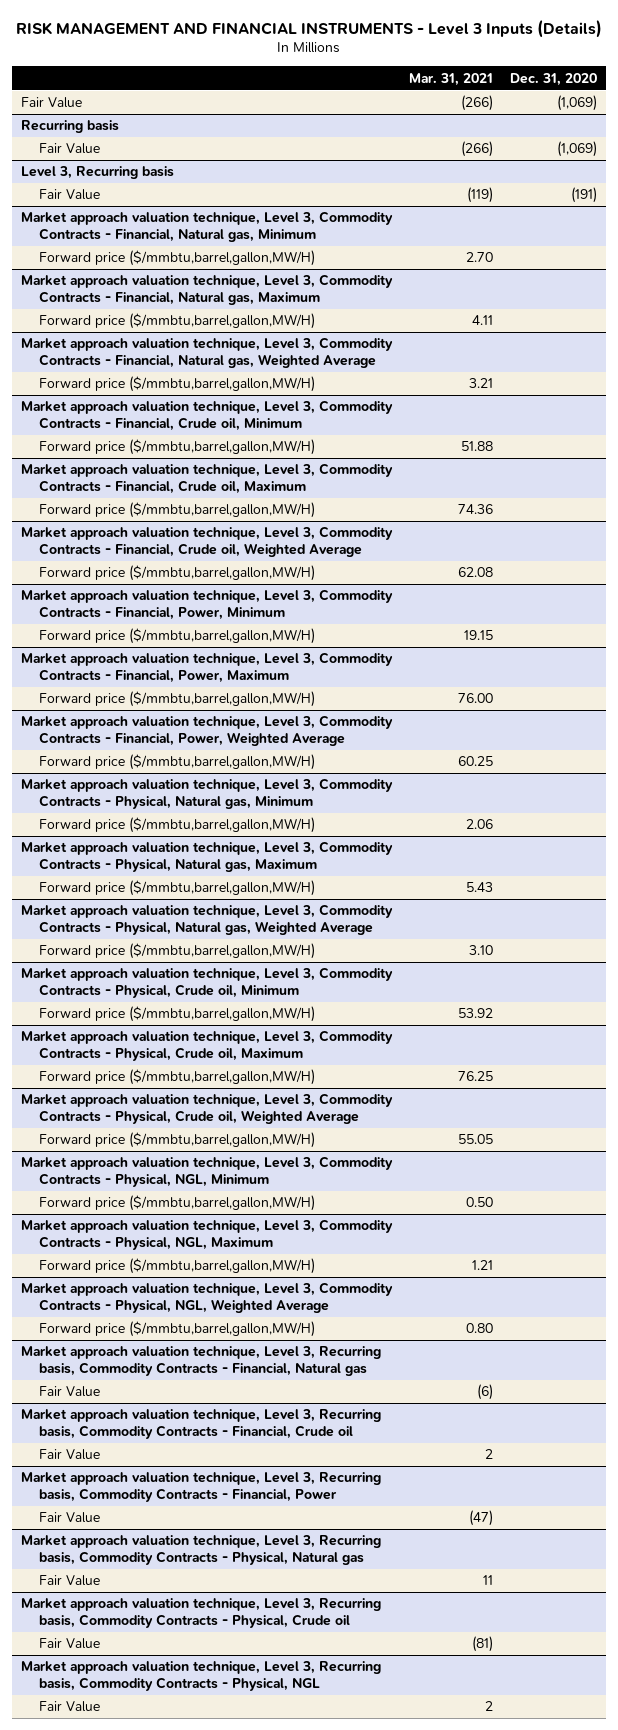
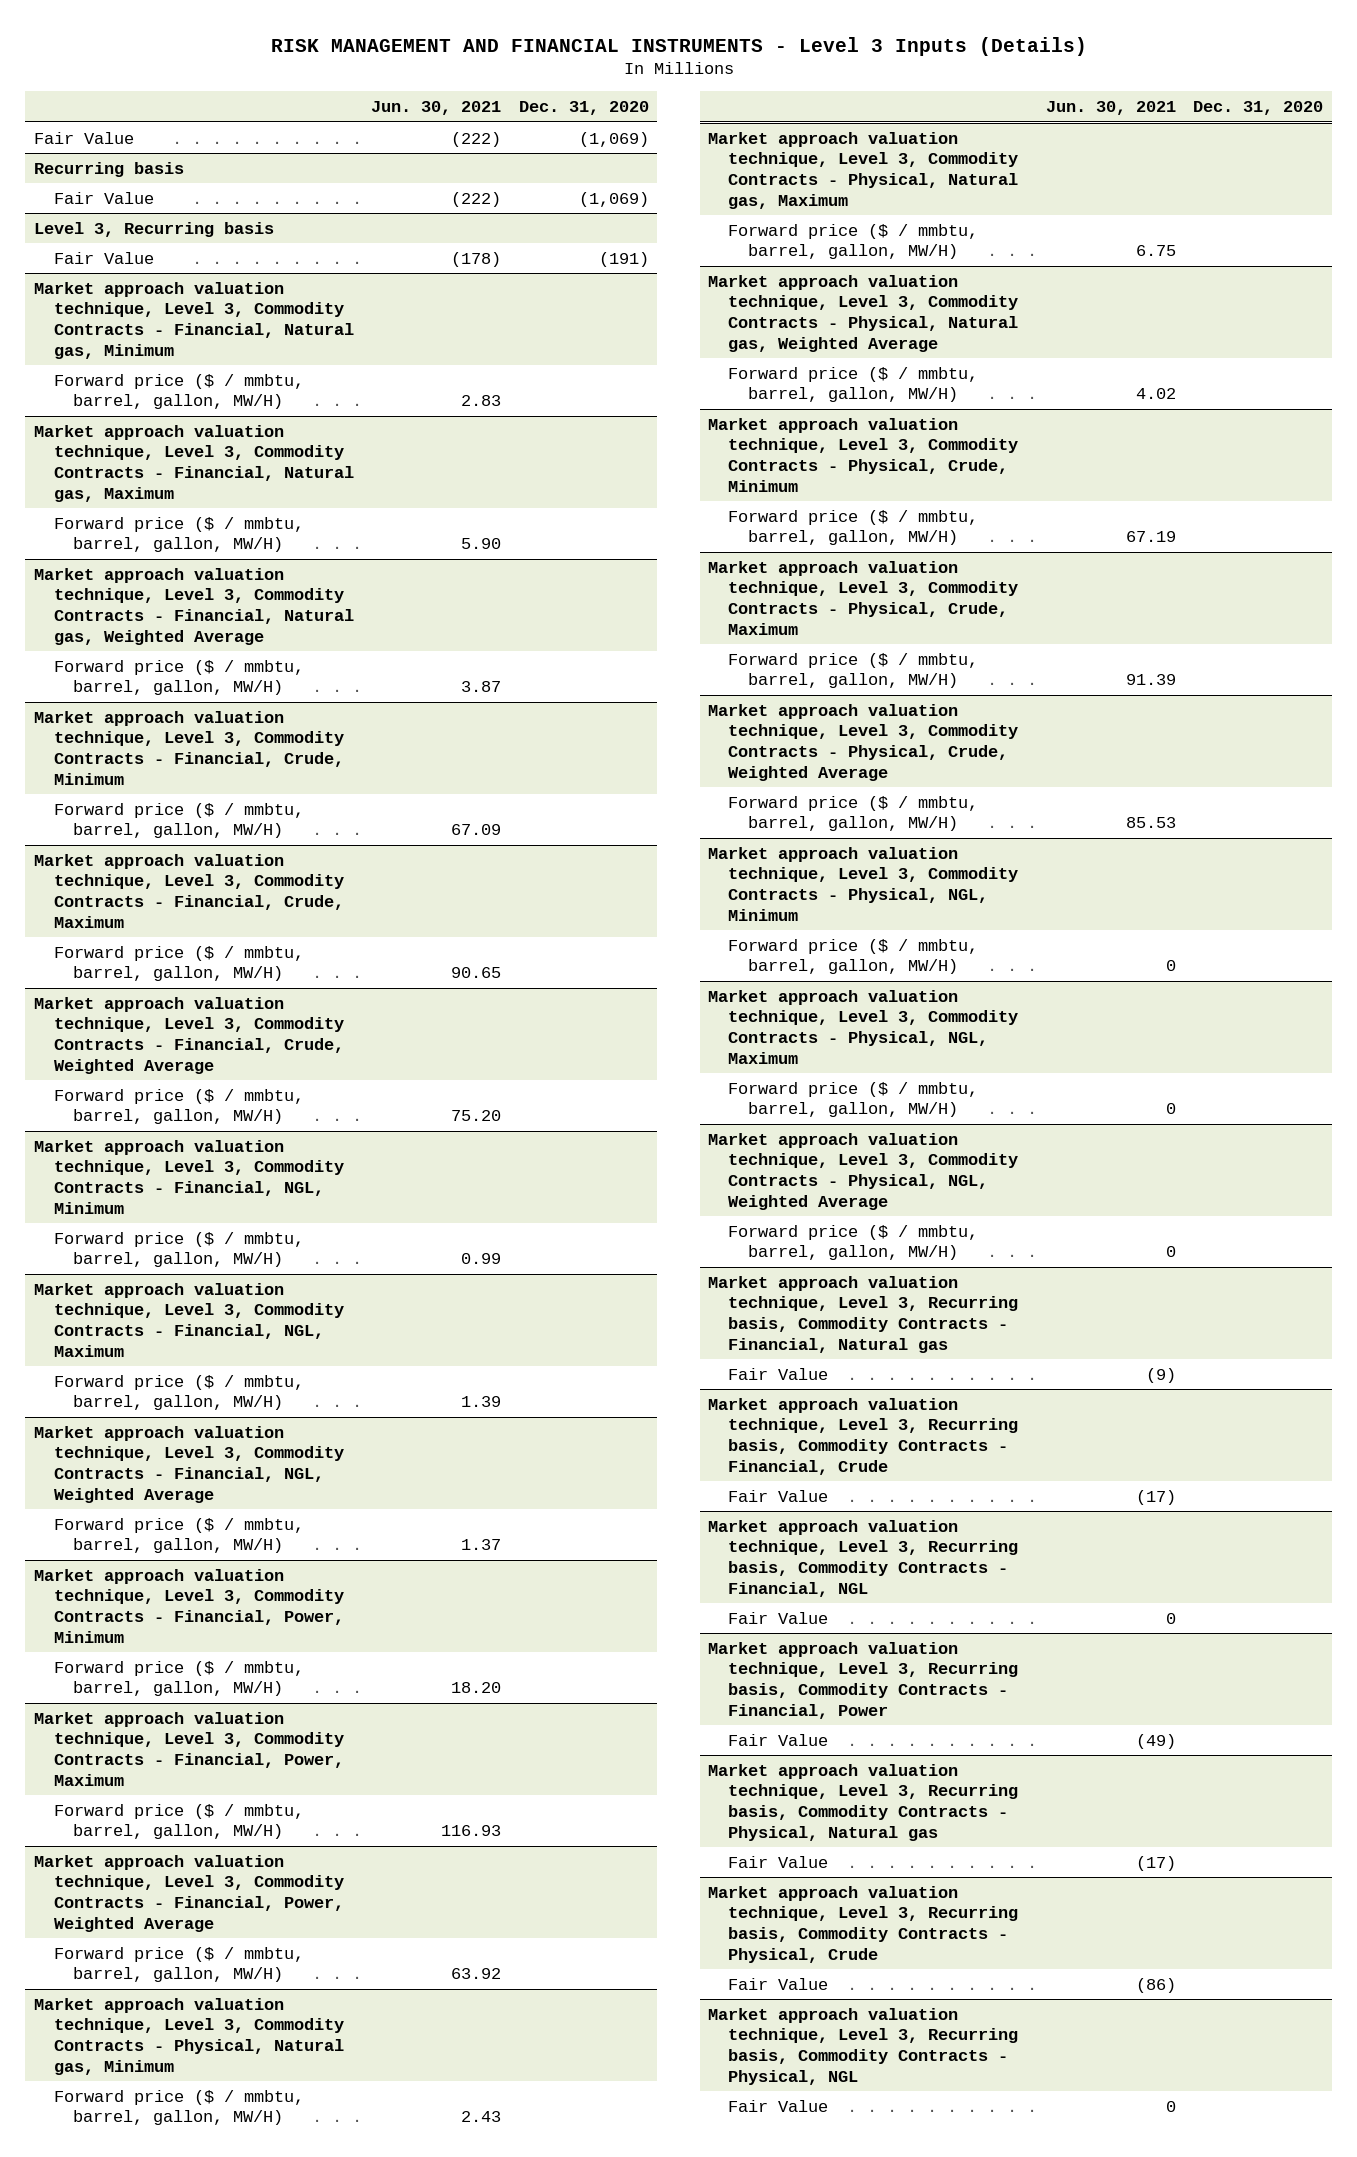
[408,72,493,86] Mar. 31, 2021 -> none
none -> [371,101,502,116] Jun. 30, 2021
[38,250,315,267] Forward price ($/mmbtu,barrel,gallon,MW/H) -> [53,373,304,410] Forward price ($ / mmbtu, barrel, gallon, MW/H)
[38,313,315,330] Forward price ($/mmbtu,barrel,gallon,MW/H) -> [53,516,304,553] Forward price ($ / mmbtu, barrel, gallon, MW/H)
[38,376,315,393] Forward price ($/mmbtu,barrel,gallon,MW/H) -> [53,659,304,696] Forward price ($ / mmbtu, barrel, gallon, MW/H)
[20,400,393,432] Market approach valuation technique, Level 3, Commodity Contracts - Financial, Crude oil, Minimum -> [33,710,344,785] Market approach valuation technique, Level 3, Commodity Contracts - Financial, Crude, Minimum
[38,439,315,456] Forward price ($/mmbtu,barrel,gallon,MW/H) -> [53,802,304,839] Forward price ($ / mmbtu, barrel, gallon, MW/H)
[20,463,393,495] Market approach valuation technique, Level 3, Commodity Contracts - Financial, Crude oil, Maximum -> [33,853,344,928] Market approach valuation technique, Level 3, Commodity Contracts - Financial, Crude, Maximum
[38,502,315,519] Forward price ($/mmbtu,barrel,gallon,MW/H) -> [53,945,304,982] Forward price ($ / mmbtu, barrel, gallon, MW/H)
[20,526,393,558] Market approach valuation technique, Level 3, Commodity Contracts - Financial, Crude oil, Weighted Average -> [33,996,344,1074] Market approach valuation technique, Level 3, Commodity Contracts - Financial, Crude, Weighted Average
[38,565,315,582] Forward price ($/mmbtu,barrel,gallon,MW/H) -> [53,1088,304,1125] Forward price ($ / mmbtu, barrel, gallon, MW/H)
none -> [33,1139,344,1214] Market approach valuation technique, Level 3, Commodity Contracts - Financial, NGL, Minimum
none -> [53,1231,304,1268] Forward price ($ / mmbtu, barrel, gallon, MW/H)
none -> [33,1282,344,1357] Market approach valuation technique, Level 3, Commodity Contracts - Financial, NGL, Maximum
none -> [53,1374,304,1411] Forward price ($ / mmbtu, barrel, gallon, MW/H)
none -> [33,1425,344,1503] Market approach valuation technique, Level 3, Commodity Contracts - Financial, NGL, Weighted Average
none -> [53,1517,304,1554] Forward price ($ / mmbtu, barrel, gallon, MW/H)
[38,628,315,645] Forward price ($/mmbtu,barrel,gallon,MW/H) -> [53,1660,304,1697] Forward price ($ / mmbtu, barrel, gallon, MW/H)
[38,691,315,708] Forward price ($/mmbtu,barrel,gallon,MW/H) -> [53,1803,304,1840] Forward price ($ / mmbtu, barrel, gallon, MW/H)
[38,754,315,771] Forward price ($/mmbtu,barrel,gallon,MW/H) -> [53,1946,304,1983] Forward price ($ / mmbtu, barrel, gallon, MW/H)
[38,817,315,834] Forward price ($/mmbtu,barrel,gallon,MW/H) -> [53,2089,304,2126] Forward price ($ / mmbtu, barrel, gallon, MW/H)
[38,880,315,897] Forward price ($/mmbtu,barrel,gallon,MW/H) -> [728,223,979,260] Forward price ($ / mmbtu, barrel, gallon, MW/H)
[38,943,315,960] Forward price ($/mmbtu,barrel,gallon,MW/H) -> [728,366,979,403] Forward price ($ / mmbtu, barrel, gallon, MW/H)
[20,967,393,999] Market approach valuation technique, Level 3, Commodity Contracts - Physical, Crude oil, Minimum -> [708,417,1019,492] Market approach valuation technique, Level 3, Commodity Contracts - Physical, Crude, Minimum
[38,1006,315,1023] Forward price ($/mmbtu,barrel,gallon,MW/H) -> [728,509,979,546] Forward price ($ / mmbtu, barrel, gallon, MW/H)
[20,1030,393,1062] Market approach valuation technique, Level 3, Commodity Contracts - Physical, Crude oil, Maximum -> [708,560,1019,635] Market approach valuation technique, Level 3, Commodity Contracts - Physical, Crude, Maximum
[38,1069,315,1086] Forward price ($/mmbtu,barrel,gallon,MW/H) -> [728,652,979,689] Forward price ($ / mmbtu, barrel, gallon, MW/H)
[20,1093,393,1125] Market approach valuation technique, Level 3, Commodity Contracts - Physical, Crude oil, Weighted Average -> [708,703,1019,781] Market approach valuation technique, Level 3, Commodity Contracts - Physical, Crude, Weighted Average
[38,1132,315,1149] Forward price ($/mmbtu,barrel,gallon,MW/H) -> [728,795,979,832] Forward price ($ / mmbtu, barrel, gallon, MW/H)
[38,1195,315,1212] Forward price ($/mmbtu,barrel,gallon,MW/H) -> [728,938,979,975] Forward price ($ / mmbtu, barrel, gallon, MW/H)
[38,1258,315,1275] Forward price ($/mmbtu,barrel,gallon,MW/H) -> [728,1081,979,1118] Forward price ($ / mmbtu, barrel, gallon, MW/H)
[38,1321,315,1338] Forward price ($/mmbtu,barrel,gallon,MW/H) -> [728,1224,979,1261] Forward price ($ / mmbtu, barrel, gallon, MW/H)
[20,1409,381,1440] Market approach valuation technique, Level 3, Recurring basis, Commodity Contracts - Financial, Crude oil -> [708,1397,1019,1475] Market approach valuation technique, Level 3, Recurring basis, Commodity Contracts - Financial, Crude
none -> [708,1519,1019,1597] Market approach valuation technique, Level 3, Recurring basis, Commodity Contracts - Financial, NGL
none -> [728,1611,829,1624] Fair Value
[20,1598,381,1629] Market approach valuation technique, Level 3, Recurring basis, Commodity Contracts - Physical, Crude oil -> [708,1885,1019,1963] Market approach valuation technique, Level 3, Recurring basis, Commodity Contracts - Physical, Crude

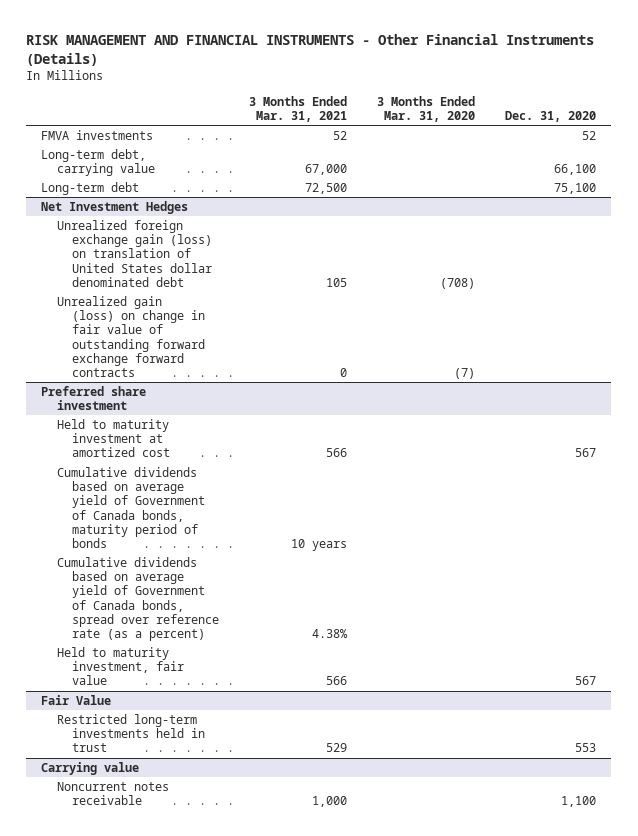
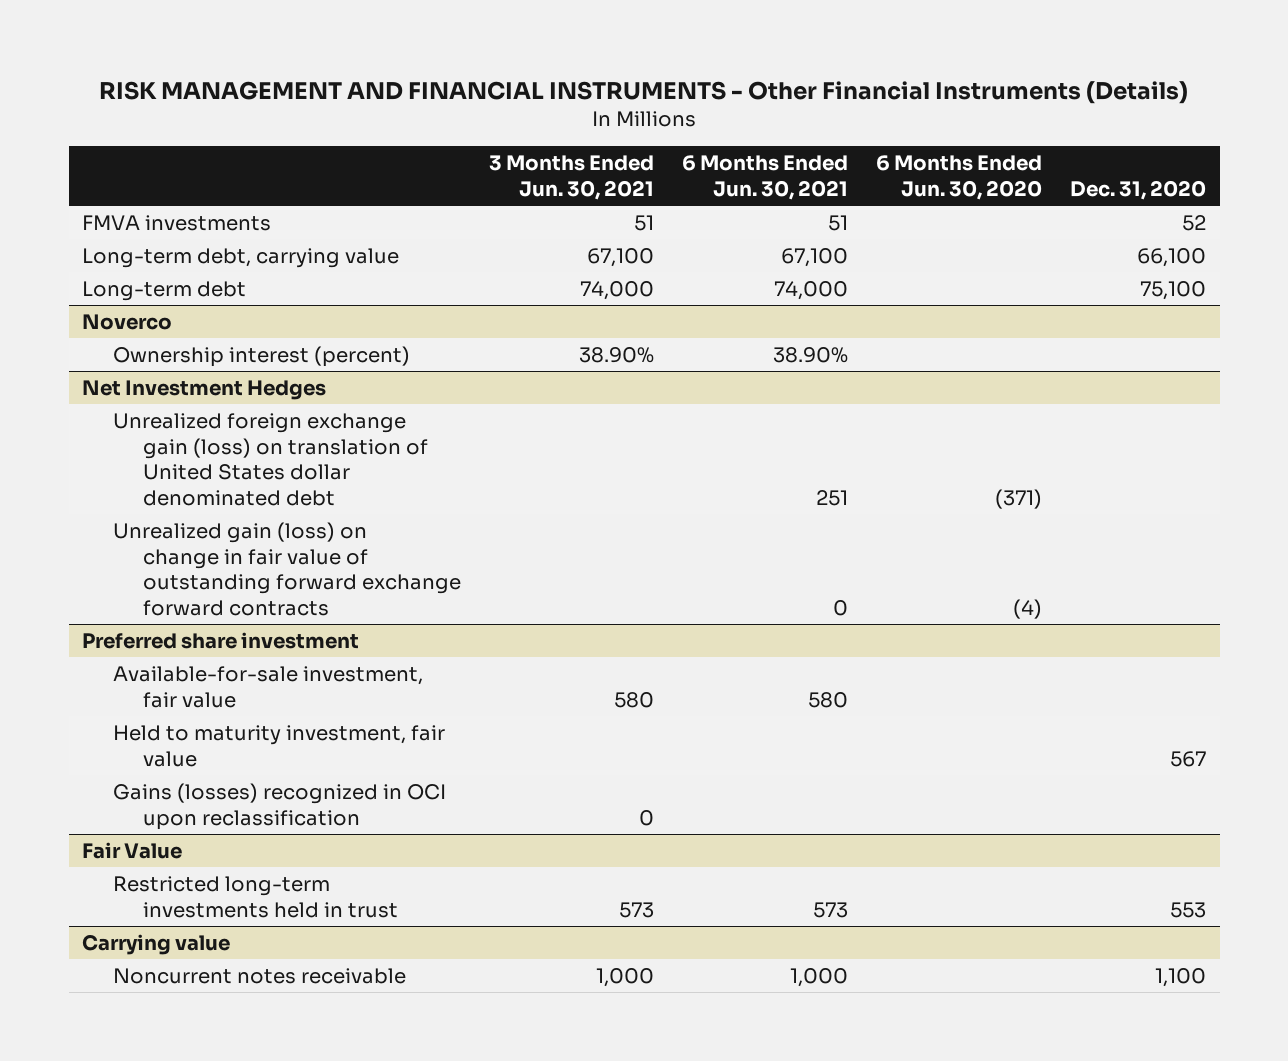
[248,95,347,123] 3 Months Ended Mar. 31, 2021 -> none
[376,95,475,123] 3 Months Ended Mar. 31, 2020 -> none
none -> [489,155,655,200] 3 Months Ended Jun. 30, 2021
none -> [682,155,849,200] 6 Months Ended Jun. 30, 2021
none -> [875,155,1042,200] 6 Months Ended Jun. 30, 2020
none -> [82,313,173,330] Noverco
none -> [112,345,410,367] Ownership interest (percent)
[56,418,170,458] Held to maturity investment at amortized cost -> none
[56,466,205,549] Cumulative dividends based on average yield of Government of Canada bonds, maturity period of bonds -> none
[56,556,219,642] Cumulative dividends based on average yield of Government of Canada bonds, spread over reference rate (as a percent) -> none
none -> [112,665,423,708] Available-for-sale investment, fair value
none -> [112,782,446,830] Gains (losses) recognized in OCI upon reclassification

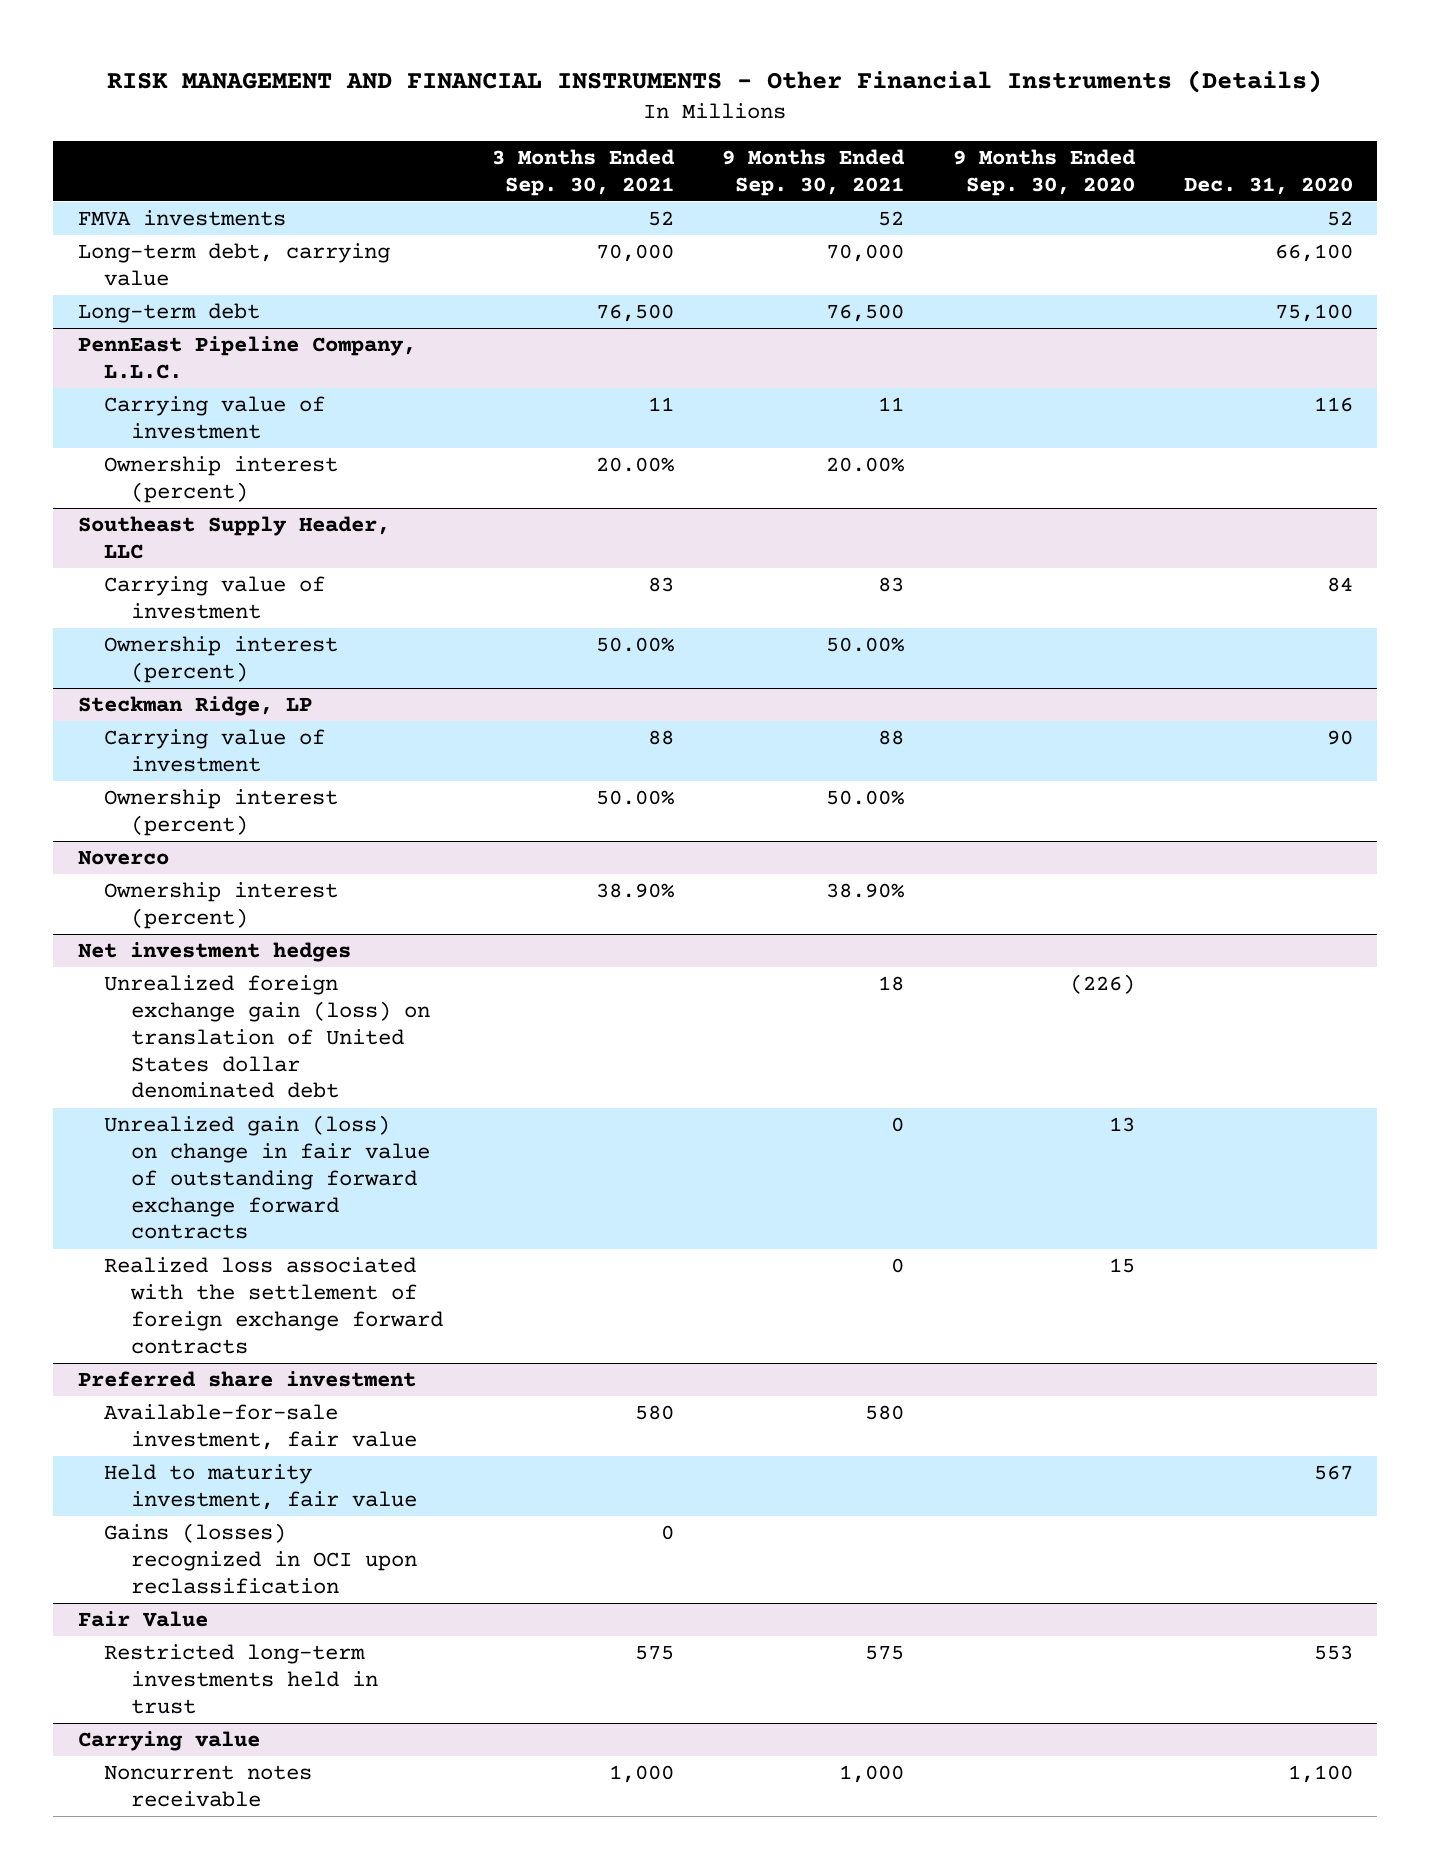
[489,155,655,200] 3 Months Ended Jun. 30, 2021 -> none
[682,155,849,200] 6 Months Ended Jun. 30, 2021 -> none
[875,155,1042,200] 6 Months Ended Jun. 30, 2020 -> none
none -> [491,148,675,196] 3 Months Ended Sep. 30, 2021
none -> [722,148,906,196] 9 Months Ended Sep. 30, 2021
none -> [953,148,1137,196] 9 Months Ended Sep. 30, 2020
none -> [77,336,416,379] PennEast Pipeline Company, L.L.C.
none -> [104,396,326,439] Carrying value of investment
none -> [104,456,339,503] Ownership interest (percent)
none -> [77,516,390,559] Southeast Supply Header, LLC
none -> [104,576,326,619] Carrying value of investment
none -> [104,636,339,683] Ownership interest (percent)
none -> [77,696,312,717] Steckman Ridge, LP
none -> [104,729,326,772] Carrying value of investment
none -> [104,789,339,836] Ownership interest (percent)
[82,379,327,400] Net Investment Hedges -> [77,942,351,963] Net investment hedges
none -> [104,1257,443,1354] Realized loss associated with the settlement of foreign exchange forward contracts

